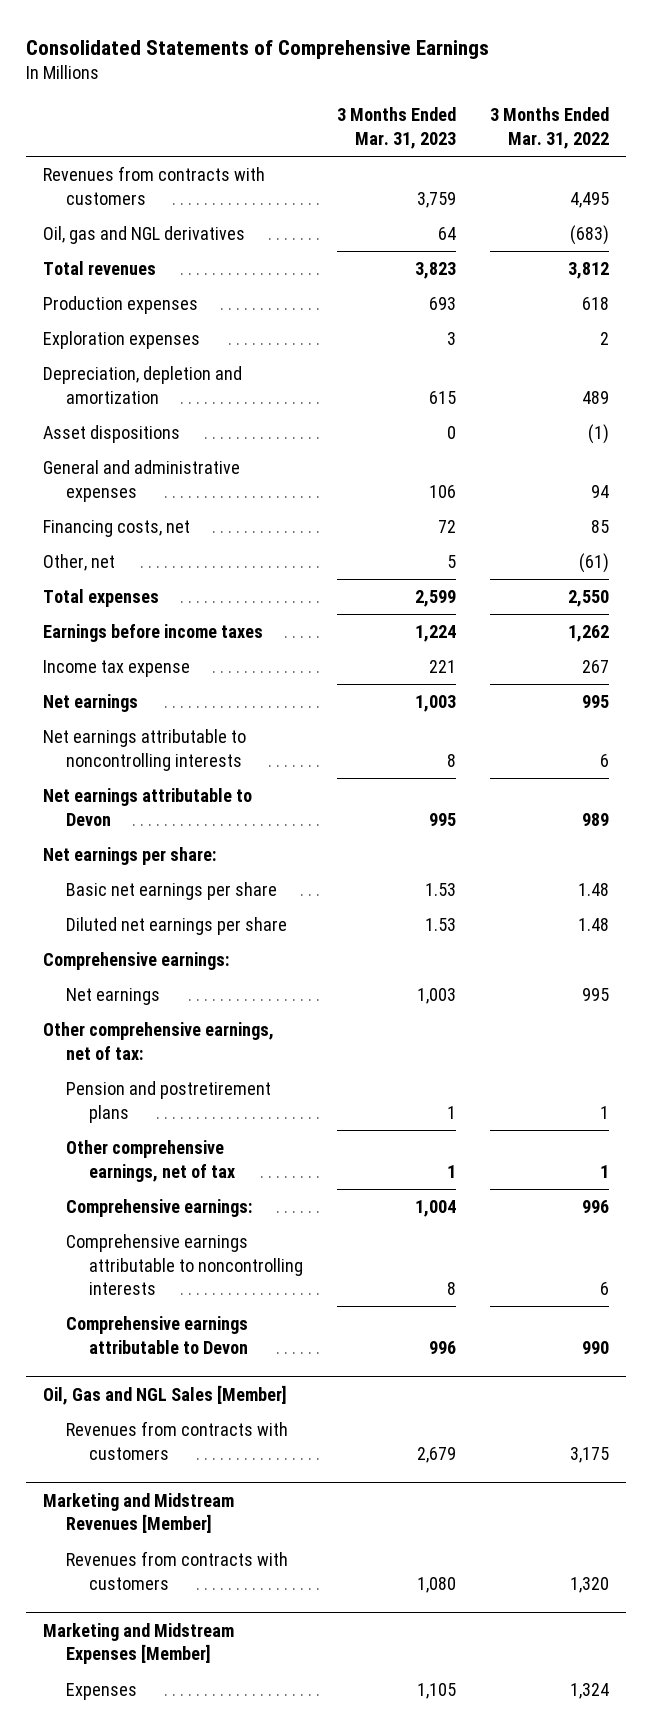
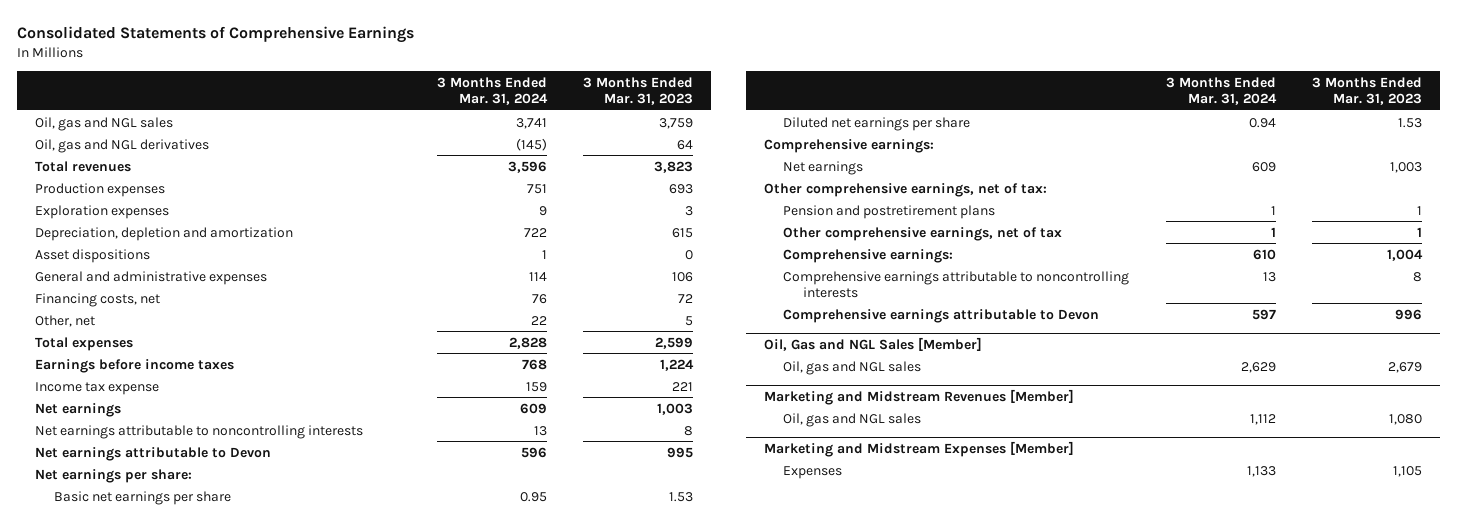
[490,107,610,149] 3 Months Ended Mar. 31, 2022 -> none
none -> [436,76,548,105] 3 Months Ended Mar. 31, 2024
[43,166,266,205] Revenues from contracts with customers -> [35,116,174,131] Oil, gas and NGL sales
[66,1421,289,1460] Revenues from contracts with customers -> [783,360,922,375] Oil, gas and NGL sales
[66,1551,289,1590] Revenues from contracts with customers -> [783,412,922,427] Oil, gas and NGL sales

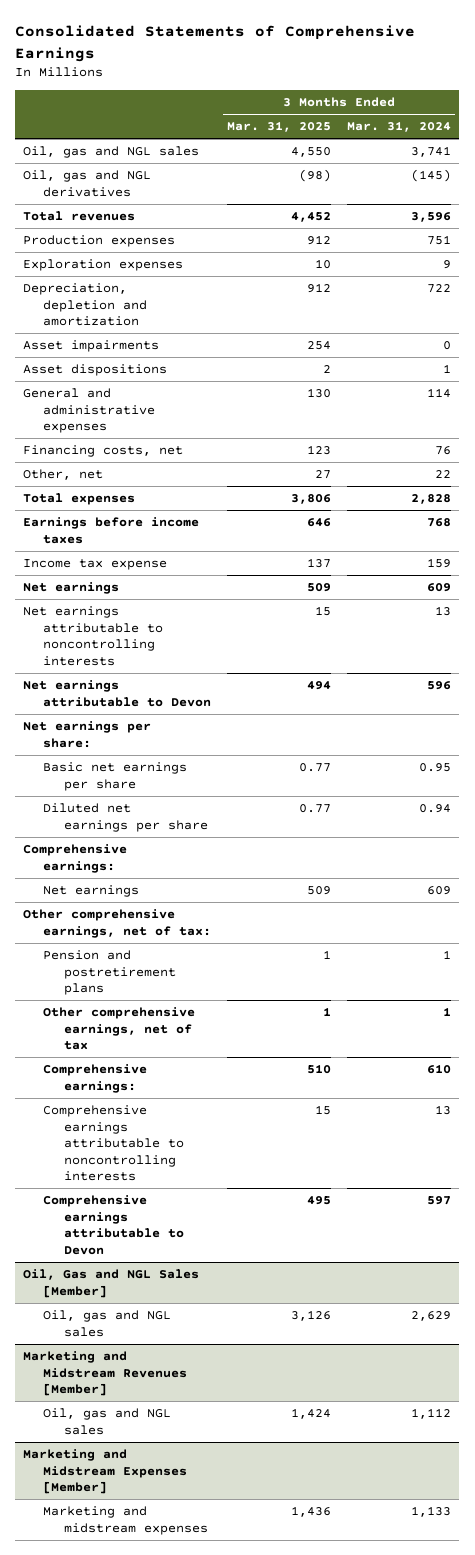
[582,76,693,105] 3 Months Ended Mar. 31, 2023 -> none
none -> [227,121,332,133] Mar. 31, 2025
none -> [23,340,160,353] Asset impairments
[783,465,843,479] Expenses -> [43,1506,208,1535] Marketing and midstream expenses

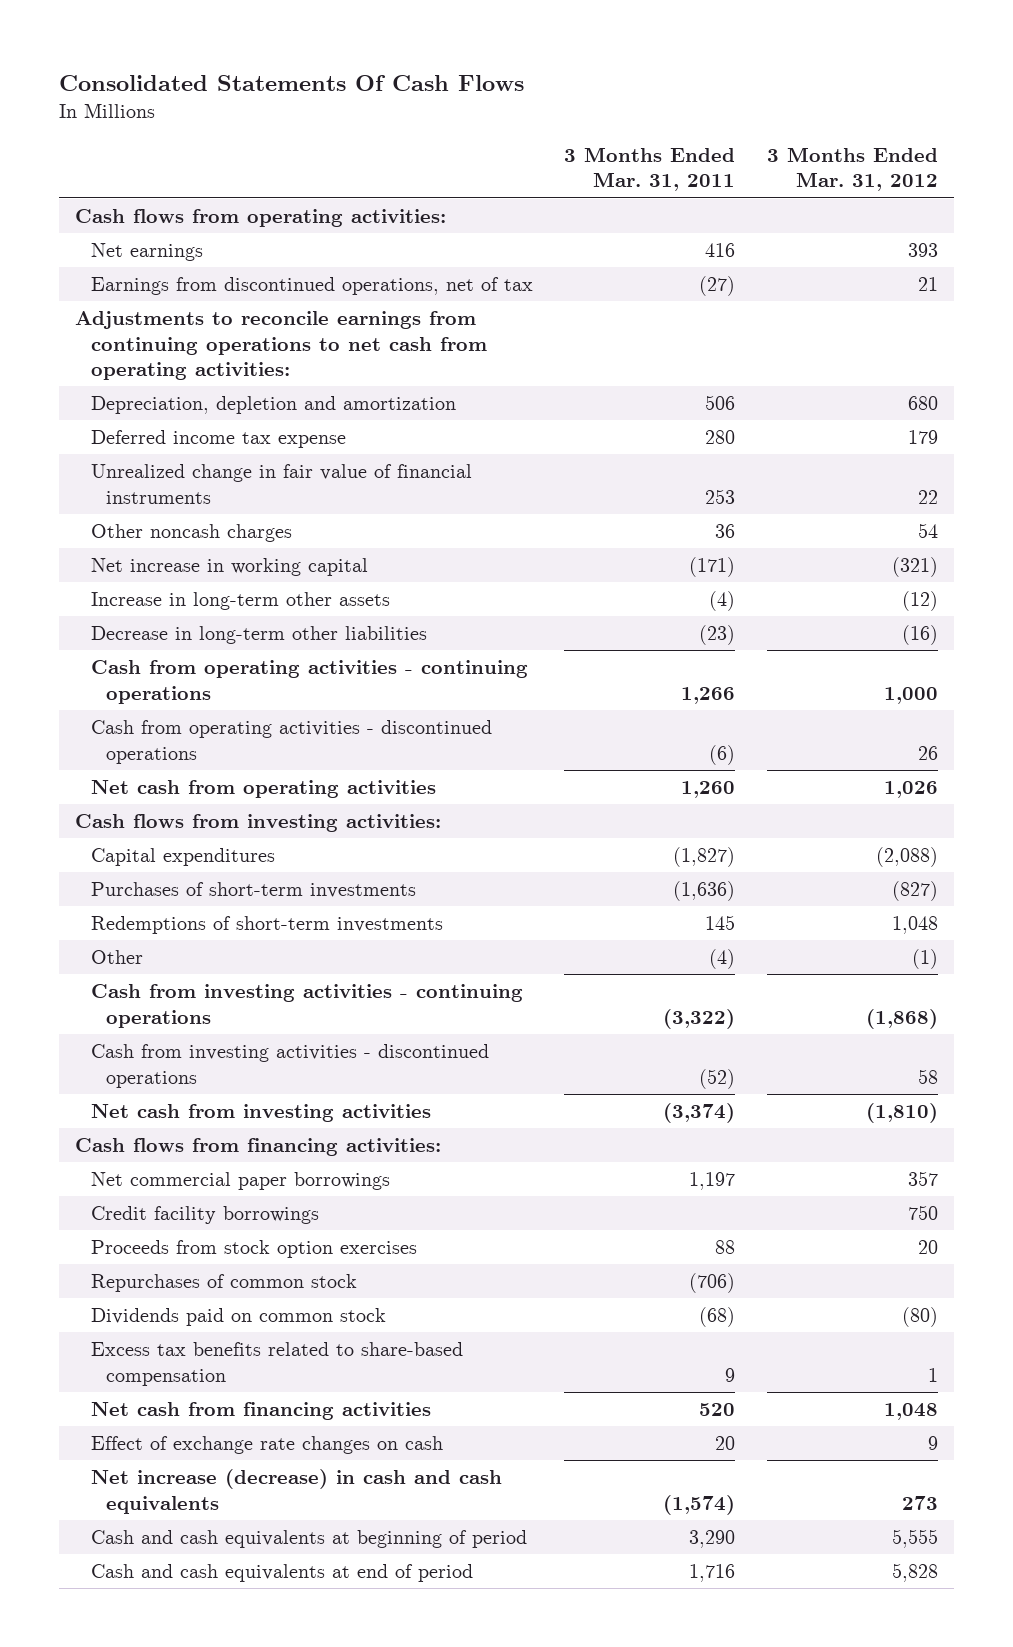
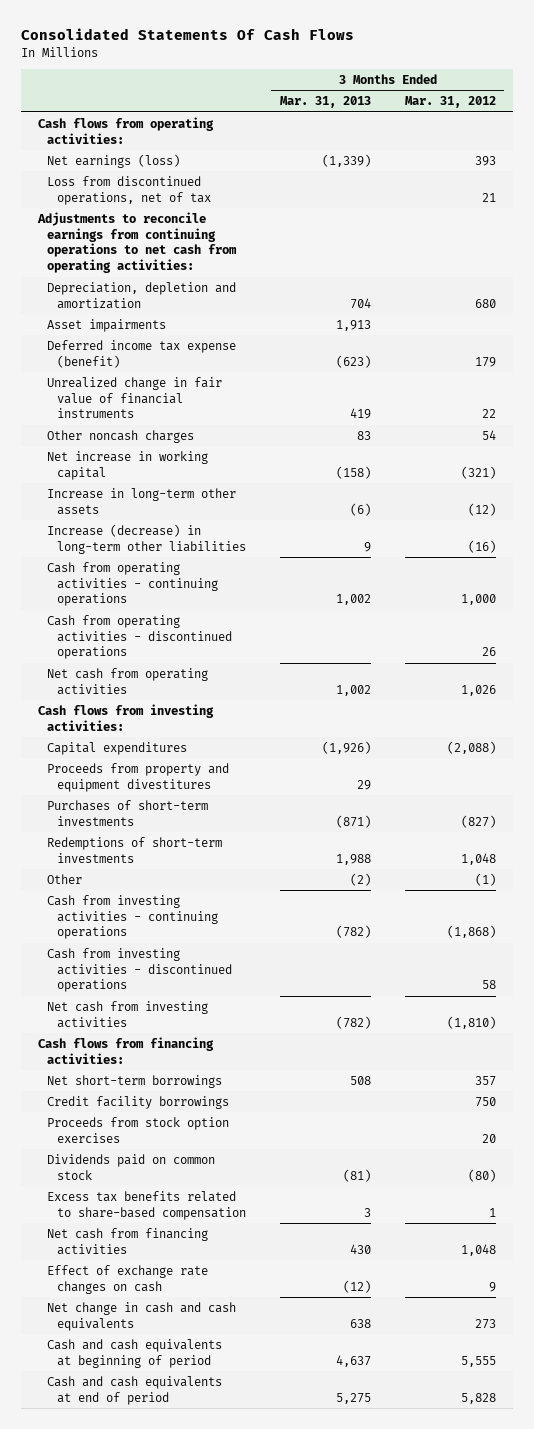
[564,146,736,192] 3 Months Ended Mar. 31, 2011 -> none
none -> [279,96,371,109] Mar. 31, 2013
[90,243,203,262] Net earnings -> [47,154,181,169] Net earnings (loss)
[90,277,533,296] Earnings from discontinued operations, net of tax -> [47,176,211,205] Loss from discontinued operations, net of tax
none -> [47,319,167,333] Asset impairments
[90,430,346,449] Deferred income tax expense -> [47,340,237,368] Deferred income tax expense (benefit)
[90,626,427,645] Decrease in long-term other liabilities -> [47,524,246,554] Increase (decrease) in long-term other liabilities
none -> [47,763,230,792] Proceeds from property and equipment divestitures
[90,1172,390,1191] Net commercial paper borrowings -> [47,1075,223,1089] Net short-term borrowings
[90,1274,357,1293] Repurchases of common stock -> none
[90,1469,502,1514] Net increase (decrease) in cash and cash equivalents -> [47,1302,237,1331] Net change in cash and cash equivalents

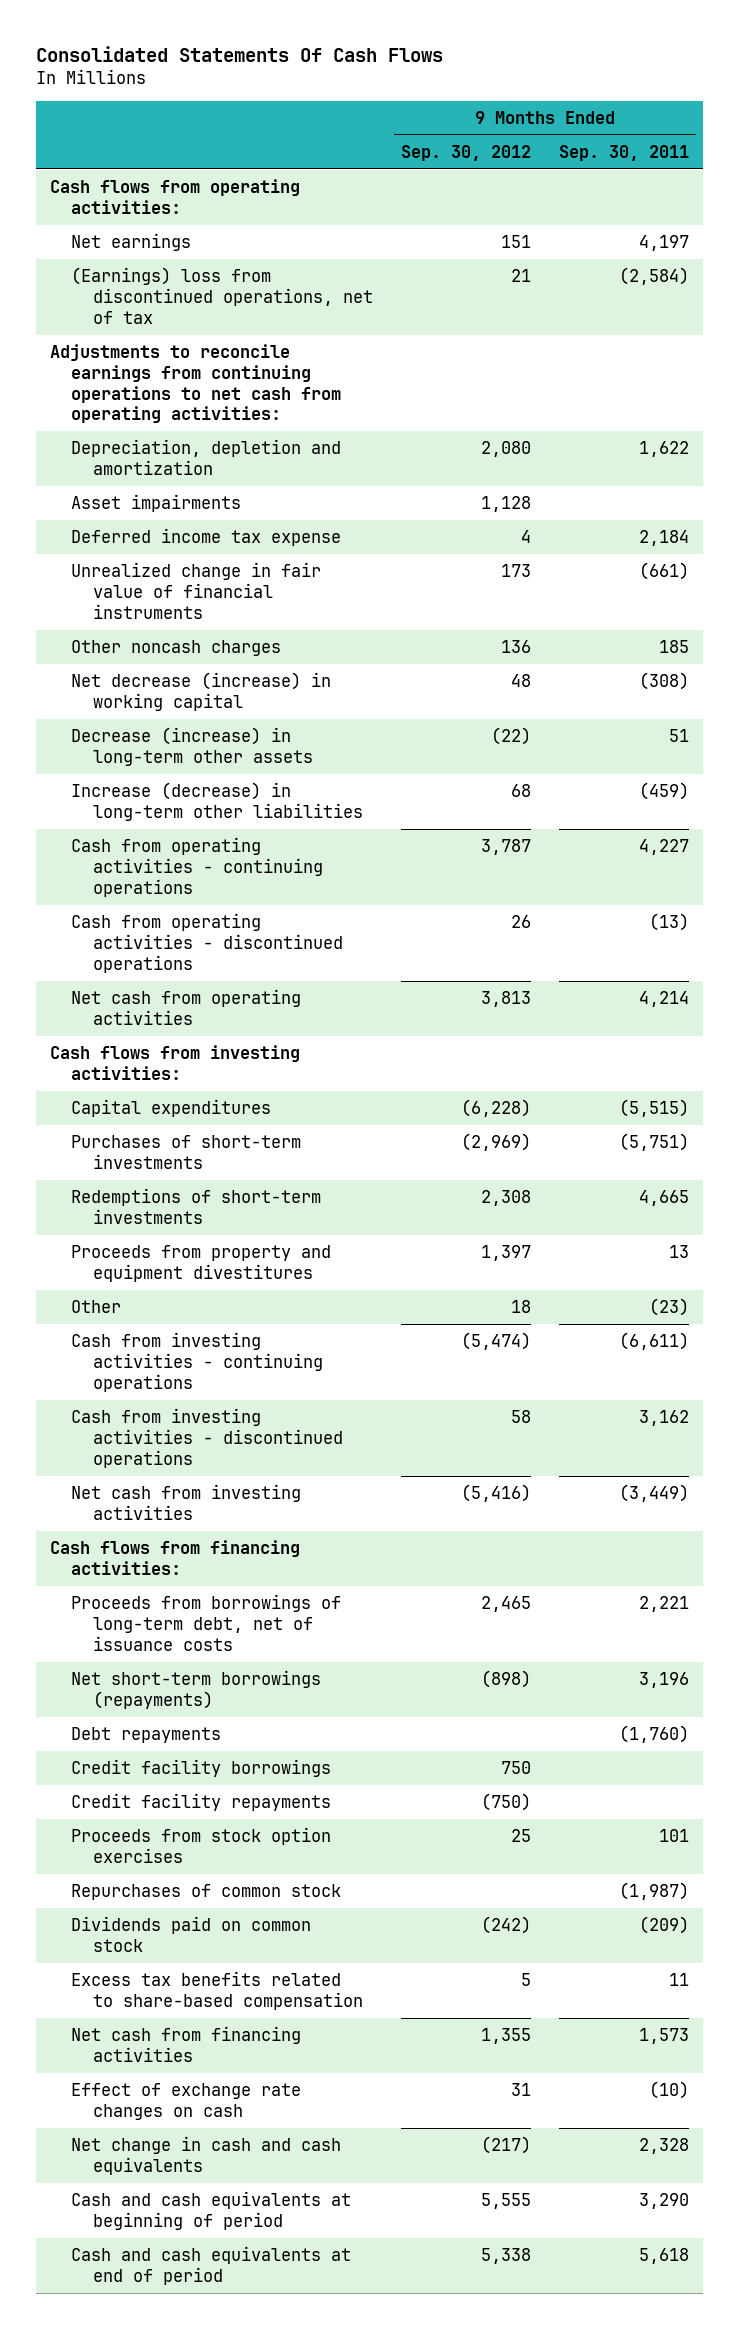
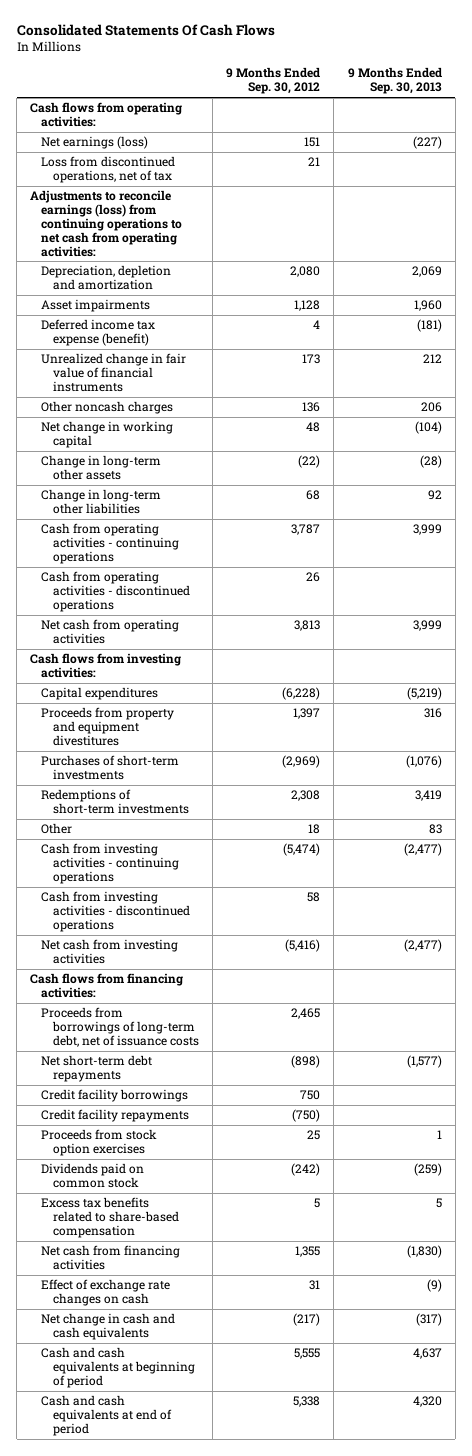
[558,144,689,161] Sep. 30, 2011 -> none
none -> [347,67,442,95] 9 Months Ended Sep. 30, 2013
[71,233,192,252] Net earnings -> [41,136,149,150] Net earnings (loss)
[71,267,374,324] (Earnings) loss from discontinued operations, net of tax -> [41,156,176,184] Loss from discontinued operations, net of tax
[49,344,342,424] Adjustments to reconcile earnings from continuing operations to net cash from operating activities: -> [30,190,183,257] Adjustments to reconcile earnings (loss) from continuing operations to net cash from operating activities:
[71,528,342,547] Deferred income tax expense -> [41,319,156,347] Deferred income tax expense (benefit)
[71,672,332,711] Net decrease (increase) in working capital -> [41,421,174,449] Net change in working capital
[71,727,314,766] Decrease (increase) in long-term other assets -> [41,455,162,481] Change in long-term other assets
[71,782,364,821] Increase (decrease) in long-term other liabilities -> [41,489,162,515] Change in long-term other liabilities
[71,1245,332,1282] Proceeds from property and equipment divestitures -> [41,707,175,747] Proceeds from property and equipment divestitures
[71,1727,222,1744] Debt repayments -> none
[71,1670,322,1709] Net short-term borrowings (repayments) -> [41,1055,153,1083] Net short-term debt repayments
[71,1884,342,1901] Repurchases of common stock -> none

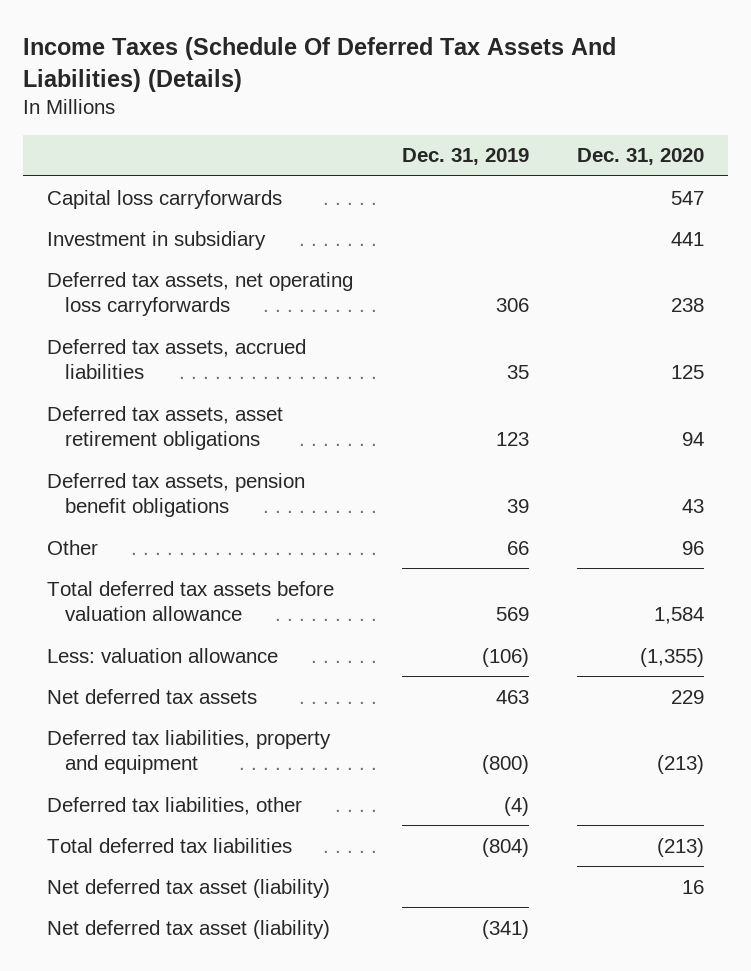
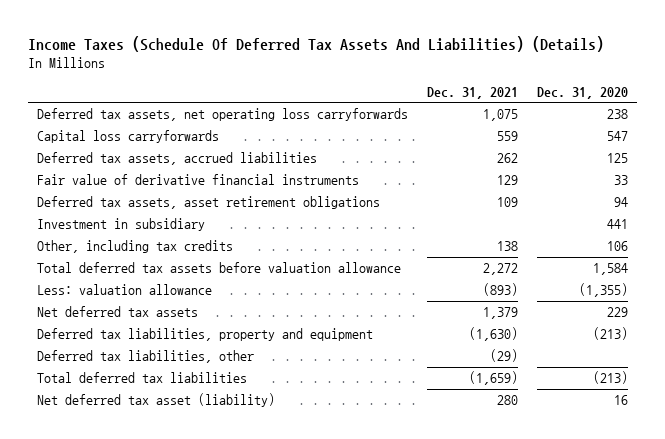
[401,148,529,166] Dec. 31, 2019 -> none
none -> [426,86,518,99] Dec. 31, 2021
[47,189,283,209] Capital loss carryforwards -> [37,130,220,144] Capital loss carryforwards
none -> [37,174,360,186] Fair value of derivative financial instruments
[47,472,306,518] Deferred tax assets, pension benefit obligations -> none
[47,230,267,250] Investment in subsidiary -> [37,218,206,232] Investment in subsidiary
[47,539,99,555] Other -> [37,240,234,254] Other, including tax credits
[682,540,705,555] 96 -> [606,241,628,252] 106
[47,919,331,939] Net deferred tax asset (liability) -> none

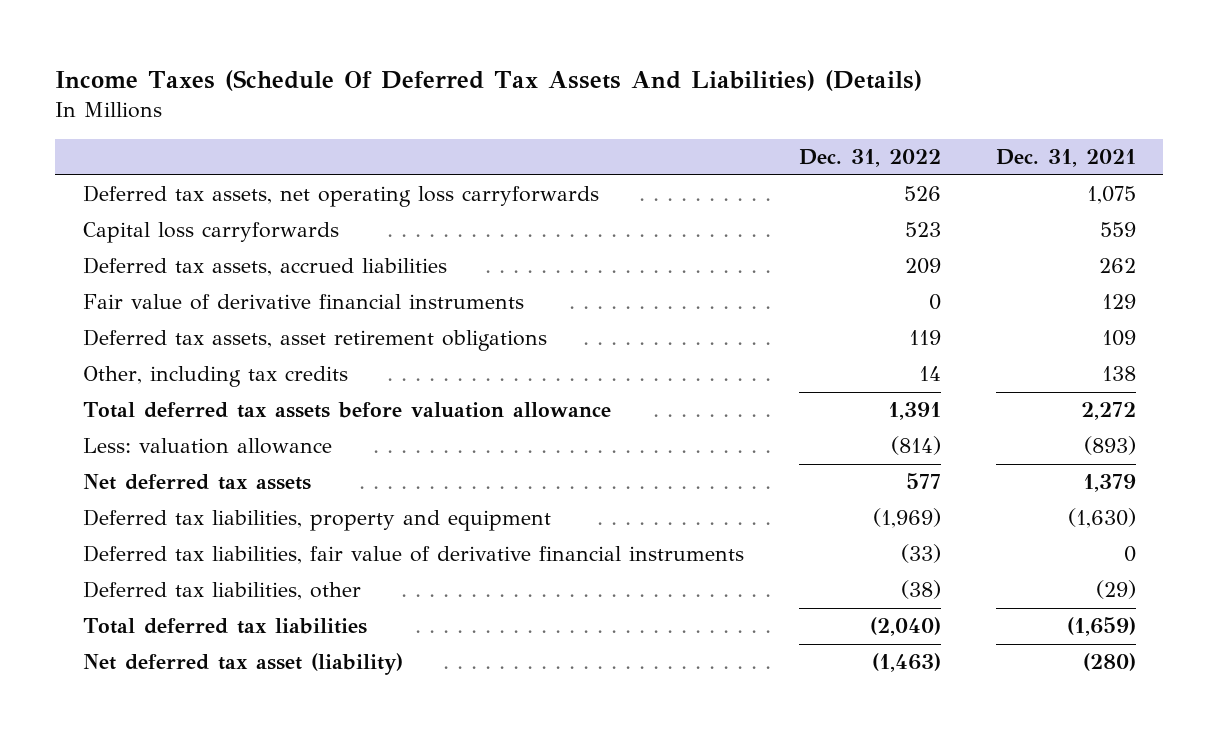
[536,86,628,99] Dec. 31, 2020 -> none
none -> [798,149,941,168] Dec. 31, 2022
[37,218,206,232] Investment in subsidiary -> none
none -> [82,545,744,565] Deferred tax liabilities, fair value of derivative financial instruments
[496,395,518,406] 280 -> [1082,653,1136,672] (280)

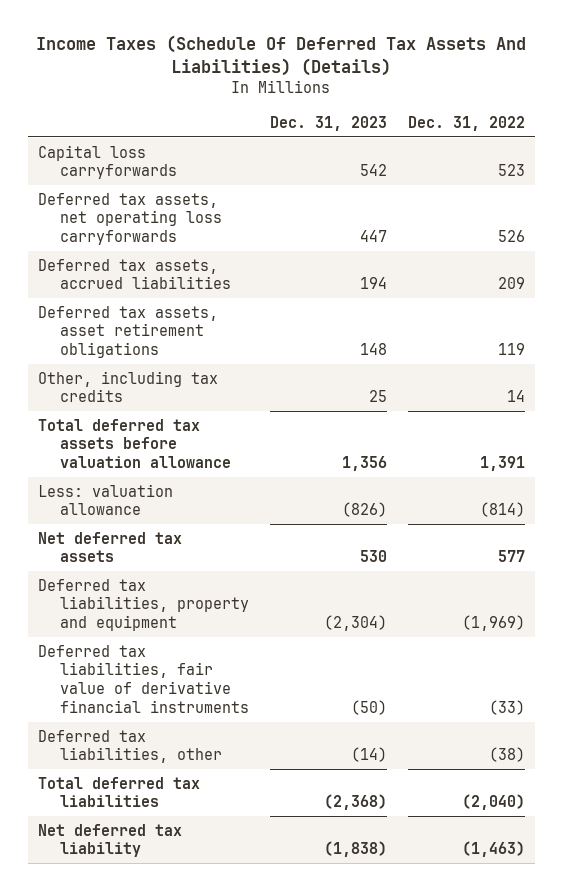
[995,149,1136,168] Dec. 31, 2021 -> none
none -> [269,115,387,131] Dec. 31, 2023
[82,185,599,208] Deferred tax assets, net operating loss carryforwards -> [38,192,222,246] Deferred tax assets, net operating loss carryforwards
[82,294,524,311] Fair value of derivative financial instruments -> none
[82,653,403,676] Net deferred tax asset (liability) -> [38,823,183,858] Net deferred tax liability

